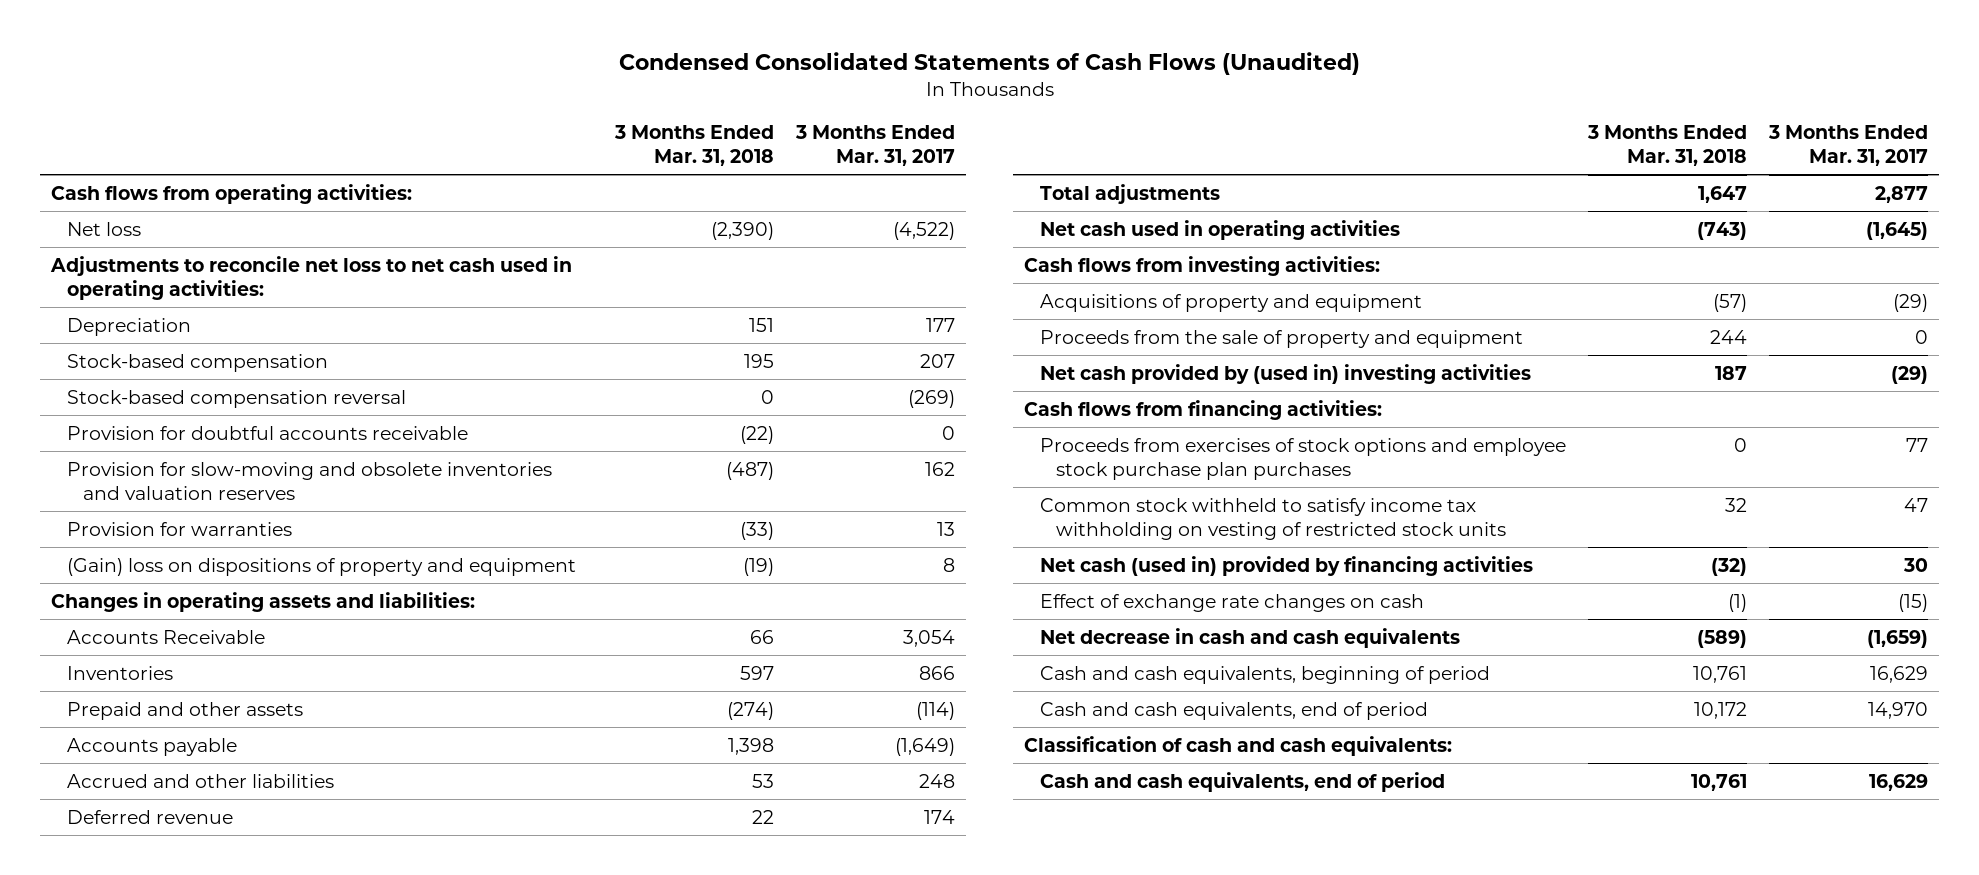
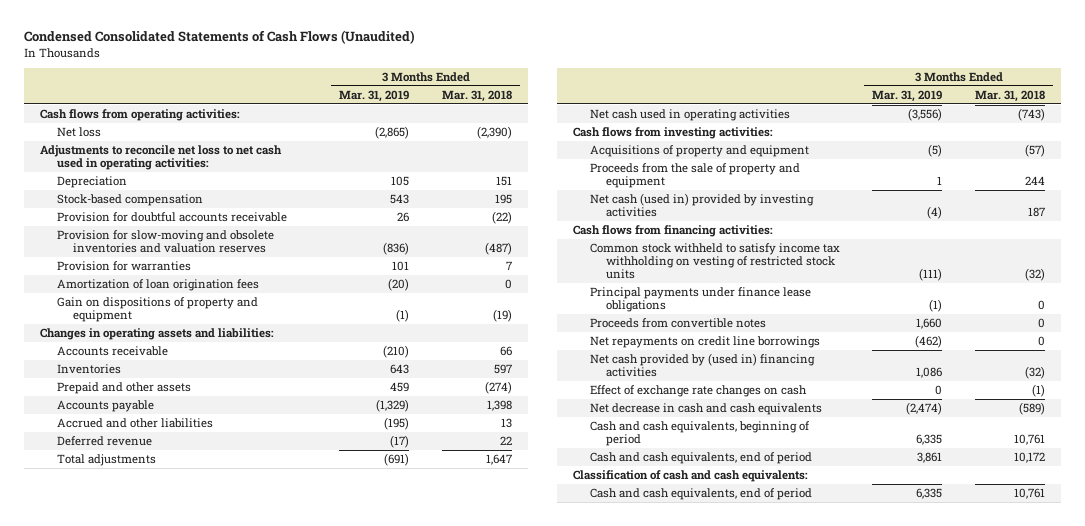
[794,125,955,167] 3 Months Ended Mar. 31, 2017 -> none
none -> [339,89,410,102] Mar. 31, 2019
[67,389,407,408] Stock-based compensation reversal -> none
[739,521,774,540] (33) -> [506,260,513,270] 7
none -> [56,278,259,291] Amortization of loan origination fees
[67,557,577,576] (Gain) loss on dispositions of property and equipment -> [56,296,258,323] Gain on dispositions of property and equipment
[67,629,266,644] Accounts Receivable -> [56,345,168,356] Accounts receivable
[751,773,774,788] 53 -> [501,417,513,428] 13
[1040,363,1532,384] Net cash provided by (used in) investing activities -> [589,192,814,218] Net cash (used in) provided by investing activities
[1040,437,1567,480] Proceeds from exercises of stock options and employee stock purchase plan purchases -> none
[1724,497,1747,512] 32 -> [1024,268,1045,282] (32)
none -> [589,286,811,313] Principal payments under finance lease obligations
none -> [589,317,766,328] Proceeds from convertible notes
none -> [589,335,820,348] Net repayments on credit line borrowings
[1040,555,1534,576] Net cash (used in) provided by financing activities -> [589,352,815,378] Net cash provided by (used in) financing activities

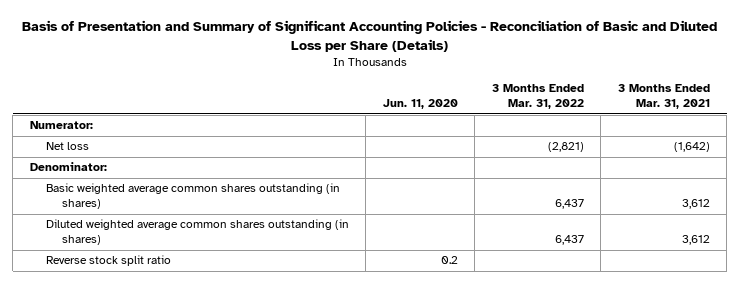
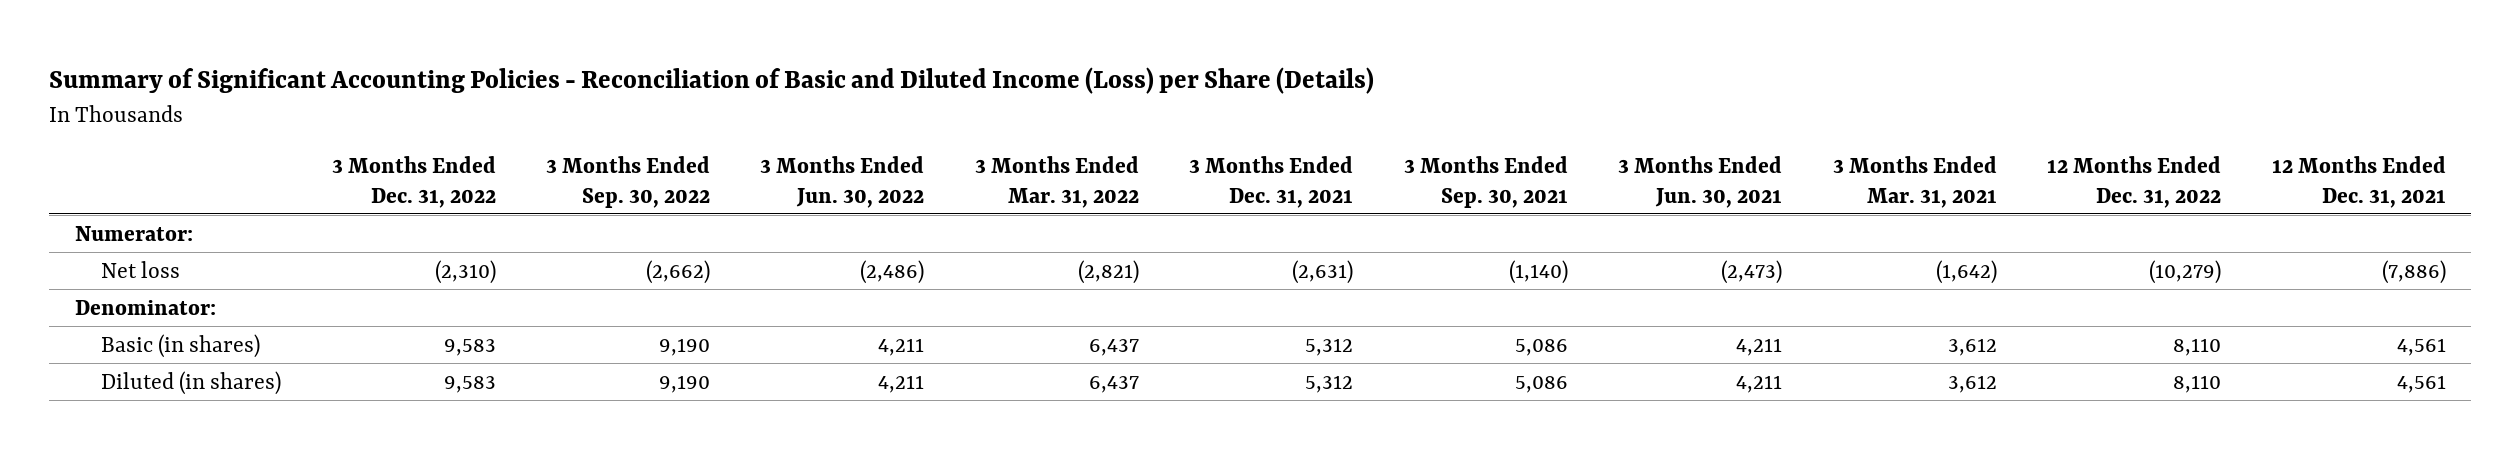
[21,20,717,52] Basis of Presentation and Summary of Significant Accounting Policies - Reconciliation of Basic and Diluted Loss per Share (Details) -> [49,67,1375,95] Summary of Significant Accounting Policies - Reconciliation of Basic and Diluted Income (Loss) per Share (Details)
[382,99,458,110] Jun. 11, 2020 -> none
none -> [331,156,496,208] 3 Months Ended Dec. 31, 2022
none -> [545,156,710,208] 3 Months Ended Sep. 30, 2022
none -> [760,156,925,208] 3 Months Ended Jun. 30, 2022
none -> [1189,156,1354,208] 3 Months Ended Dec. 31, 2021
none -> [1403,156,1568,208] 3 Months Ended Sep. 30, 2021
none -> [1618,156,1783,208] 3 Months Ended Jun. 30, 2021
none -> [2047,156,2222,208] 12 Months Ended Dec. 31, 2022
none -> [2271,156,2446,208] 12 Months Ended Dec. 31, 2021
[45,255,171,267] Reverse stock split ratio -> none
[45,183,340,210] Basic weighted average common shares outstanding (in shares) -> [101,333,261,358] Basic (in shares)
[45,219,349,246] Diluted weighted average common shares outstanding (in shares) -> [101,370,282,395] Diluted (in shares)

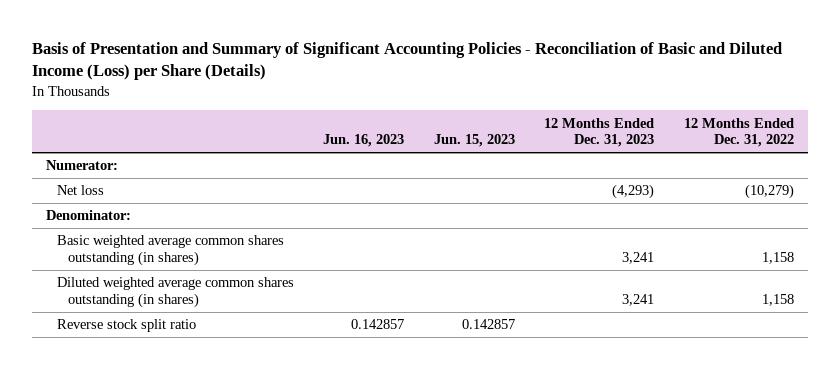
[49,67,1375,95] Summary of Significant Accounting Policies - Reconciliation of Basic and Diluted Income (Loss) per Share (Details) -> [31,41,782,81] Basis of Presentation and Summary of Significant Accounting Policies - Reconciliation of Basic and Diluted Income (Loss) per Share (Details)
[331,156,496,208] 3 Months Ended Dec. 31, 2022 -> none
[545,156,710,208] 3 Months Ended Sep. 30, 2022 -> none
[760,156,925,208] 3 Months Ended Jun. 30, 2022 -> none
[974,156,1139,208] 3 Months Ended Mar. 31, 2022 -> none
[1189,156,1354,208] 3 Months Ended Dec. 31, 2021 -> none
[1403,156,1568,208] 3 Months Ended Sep. 30, 2021 -> none
[1618,156,1783,208] 3 Months Ended Jun. 30, 2021 -> none
[1832,156,1997,208] 3 Months Ended Mar. 31, 2021 -> none
[2271,156,2446,208] 12 Months Ended Dec. 31, 2021 -> none
none -> [323,134,405,148] Jun. 16, 2023
none -> [433,134,515,148] Jun. 15, 2023
none -> [544,117,655,148] 12 Months Ended Dec. 31, 2023
[101,333,261,358] Basic (in shares) -> [57,235,285,267] Basic weighted average common shares outstanding (in shares)
[2173,337,2222,356] 8,110 -> [761,252,794,265] 1,158
[101,370,282,395] Diluted (in shares) -> [57,277,295,309] Diluted weighted average common shares outstanding (in shares)
[2173,374,2222,393] 8,110 -> [761,294,794,307] 1,158
none -> [57,319,197,333] Reverse stock split ratio

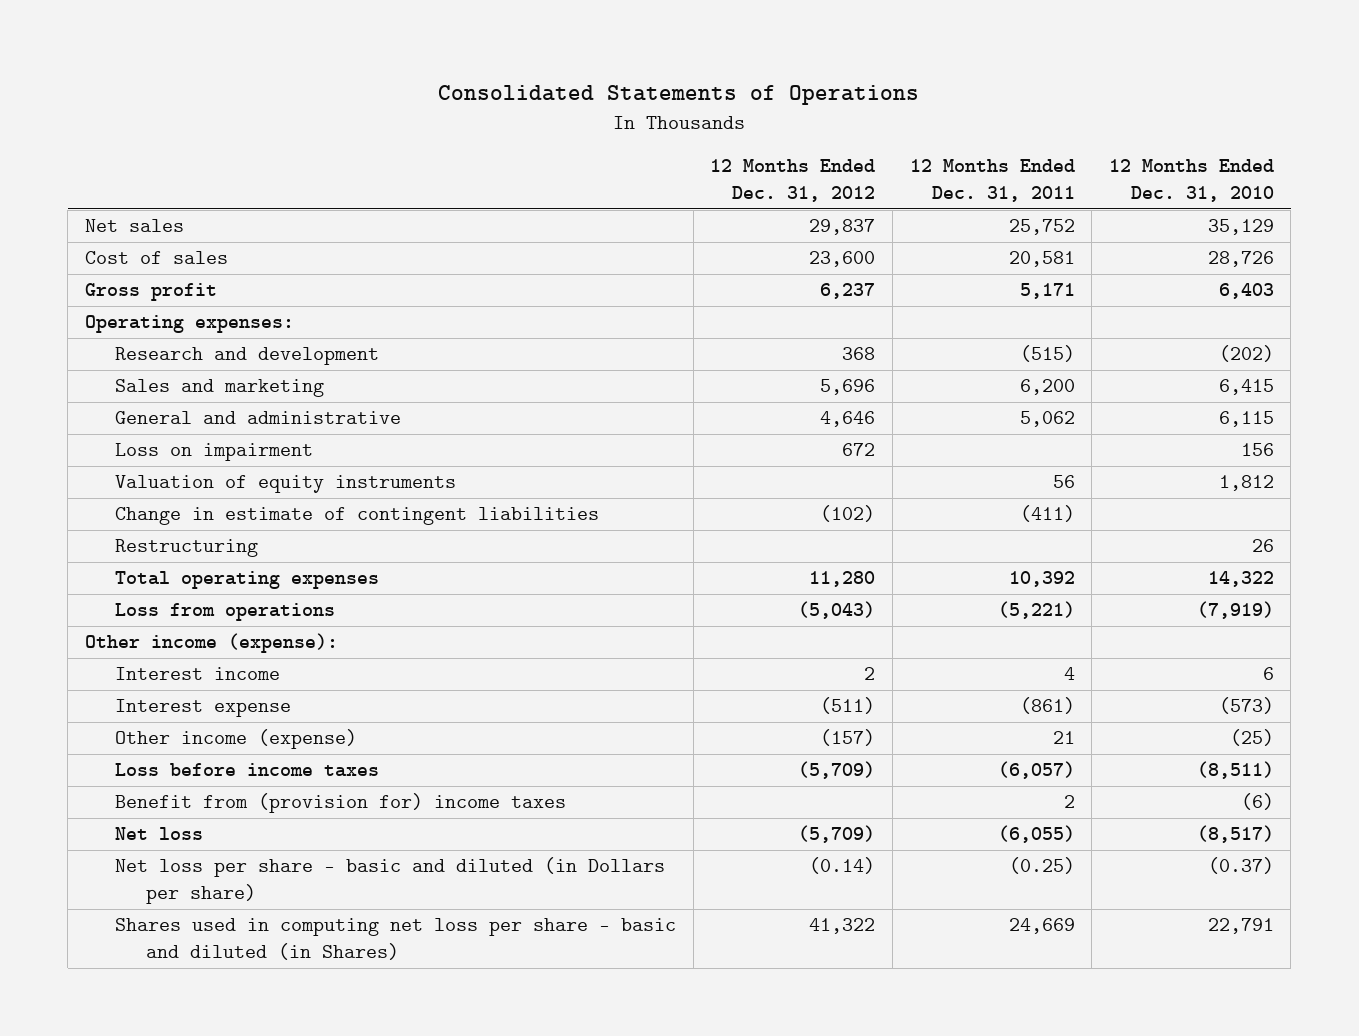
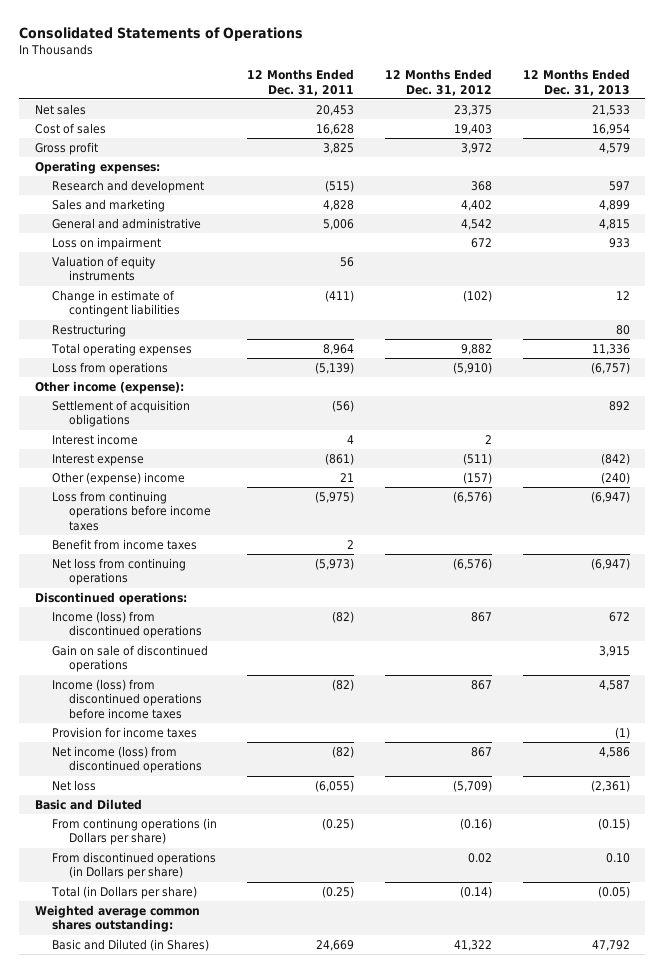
[1108,159,1274,202] 12 Months Ended Dec. 31, 2010 -> none
none -> [522,69,630,96] 12 Months Ended Dec. 31, 2013
[809,219,876,236] 29,837 -> [454,104,493,116] 23,375
[1008,219,1075,236] 25,752 -> [316,104,355,116] 20,453
[809,251,876,268] 23,600 -> [454,123,493,135] 19,403
[1008,251,1075,268] 20,581 -> [316,123,355,135] 16,628
[820,283,876,300] 6,237 -> [461,142,493,154] 3,972
[1019,283,1075,300] 5,171 -> [323,142,355,154] 3,825
[820,379,876,396] 5,696 -> [461,199,493,211] 4,402
[1019,379,1075,396] 6,200 -> [323,199,355,211] 4,828
[820,411,876,428] 4,646 -> [461,218,493,230] 4,542
[1019,411,1075,428] 5,062 -> [323,218,355,230] 5,006
[809,571,876,588] 11,280 -> [461,343,493,355] 9,882
[1008,571,1075,588] 10,392 -> [323,343,355,355] 8,964
[798,601,876,620] (5,043) -> [453,361,493,374] (5,910)
[997,601,1075,620] (5,221) -> [315,361,355,374] (5,139)
none -> [51,399,190,428] Settlement of acquisition obligations
[115,729,358,750] Other income (expense) -> [51,471,185,485] Other (expense) income
[115,763,380,778] Loss before income taxes -> [51,490,211,532] Loss from continuing operations before income taxes
[798,761,876,780] (5,709) -> [453,490,493,503] (6,576)
[997,761,1075,780] (6,057) -> [315,490,355,503] (5,975)
[115,793,567,814] Benefit from (provision for) income taxes -> [51,538,197,550] Benefit from income taxes
none -> [51,557,186,586] Net loss from continuing operations
none -> [34,591,187,605] Discontinued operations:
none -> [51,610,202,639] Income (loss) from discontinued operations
none -> [51,644,208,673] Gain on sale of discontinued operations
none -> [51,678,202,720] Income (loss) from discontinued operations before income taxes
none -> [51,726,197,738] Provision for income taxes
none -> [51,745,202,774] Net income (loss) from discontinued operations
none -> [34,798,142,810] Basic and Diluted
none -> [51,817,217,846] From continung operations (in Dollars per share)
none -> [51,851,216,880] From discontinued operations (in Dollars per share)
[115,857,666,905] Net loss per share - basic and diluted (in Dollars per share) -> [50,885,197,899] Total (in Dollars per share)
none -> [34,904,200,933] Weighted average common shares outstanding:
[115,918,677,961] Shares used in computing net loss per share - basic and diluted (in Shares) -> [51,938,209,951] Basic and Diluted (in Shares)

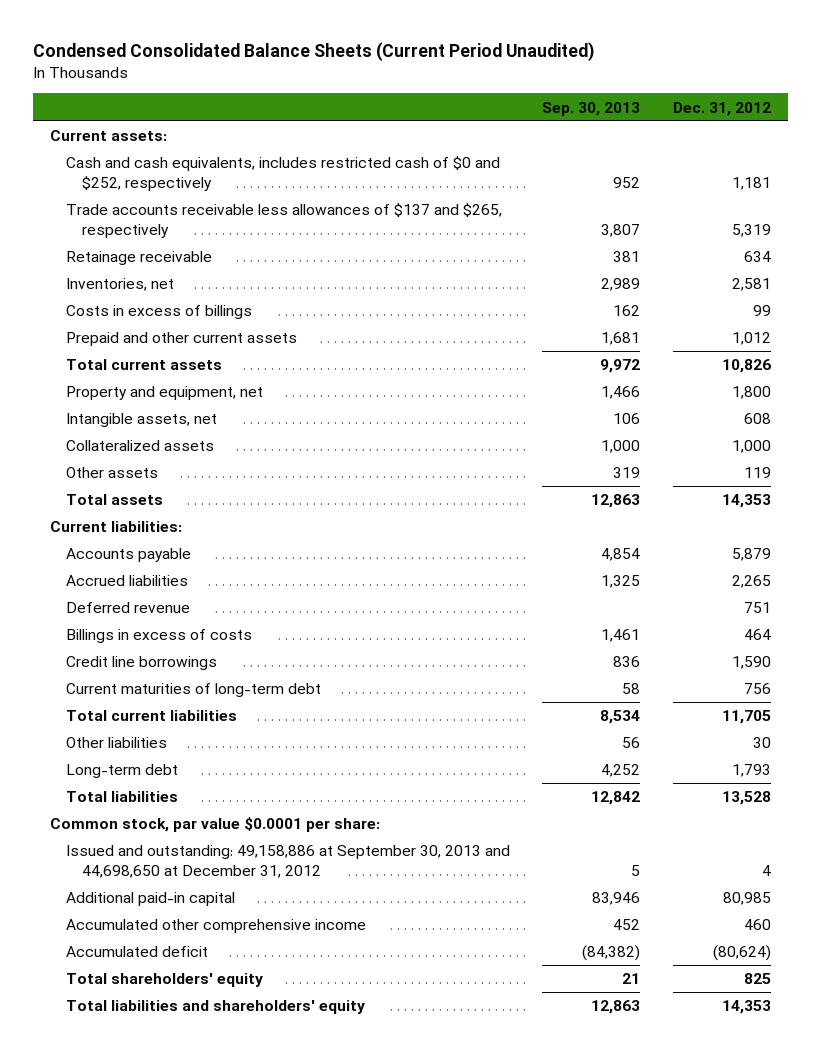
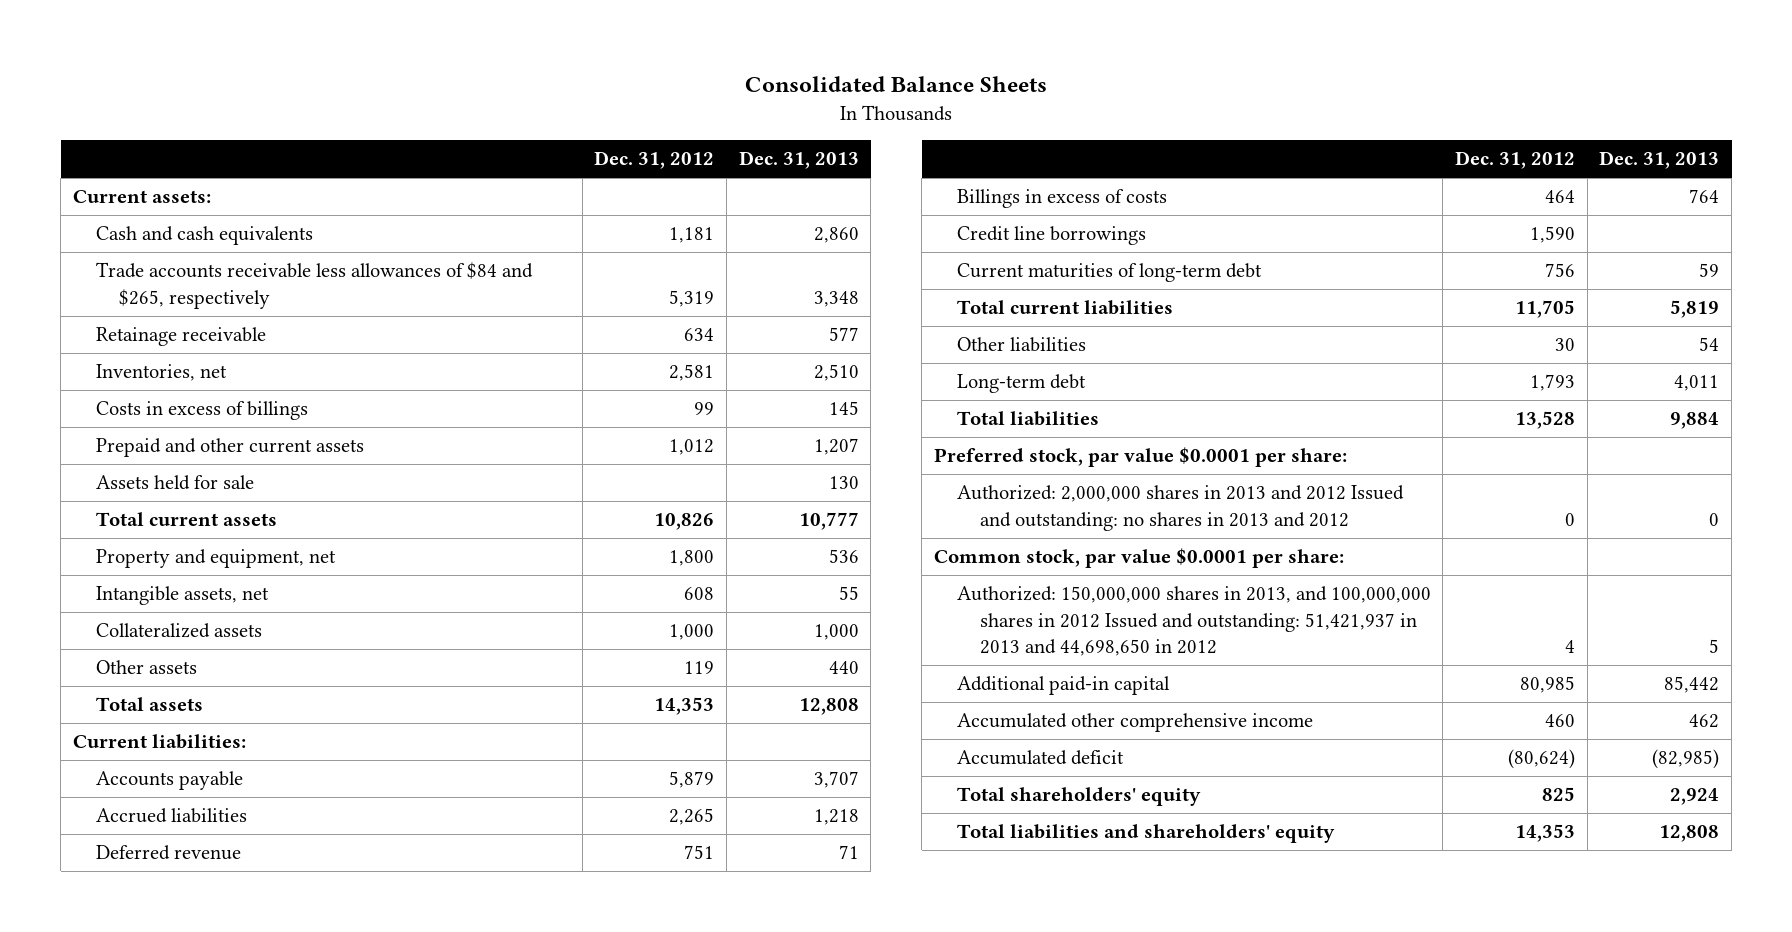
[33,42,596,62] Condensed Consolidated Balance Sheets (Current Period Unaudited) -> [745,76,1048,93] Consolidated Balance Sheets
[542,101,641,116] Sep. 30, 2013 -> none
none -> [738,151,859,170] Dec. 31, 2013
[65,156,500,191] Cash and cash equivalents, includes restricted cash of $0 and $252, respectively -> [95,226,313,246] Cash and cash equivalents
[65,203,502,238] Trade accounts receivable less allowances of $137 and $265, respectively -> [95,262,533,309] Trade accounts receivable less allowances of $84 and $265, respectively
none -> [95,475,254,491] Assets held for sale
none -> [933,447,1347,468] Preferred stock, par value $0.0001 per share:
none -> [956,485,1404,531] Authorized: 2,000,000 shares in 2013 and 2012 Issued and outstanding: no shares in 2013 and 2012
[65,845,510,878] Issued and outstanding: 49,158,886 at September 30, 2013 and 44,698,650 at December 31, 2012 -> [956,586,1431,656] Authorized: 150,000,000 shares in 2013, and 100,000,000 shares in 2012 Issued and outstanding: 51,421,937 in 2013 and 44,698,650 in 2012

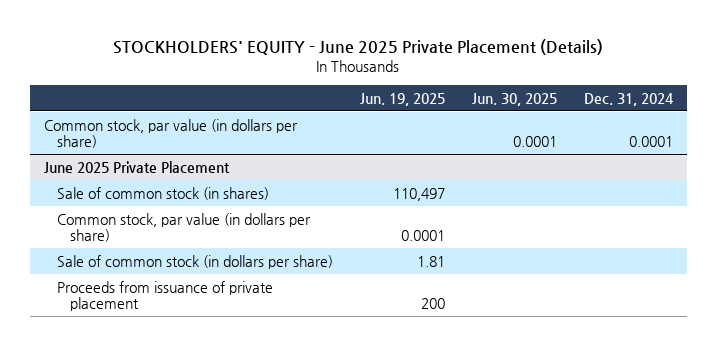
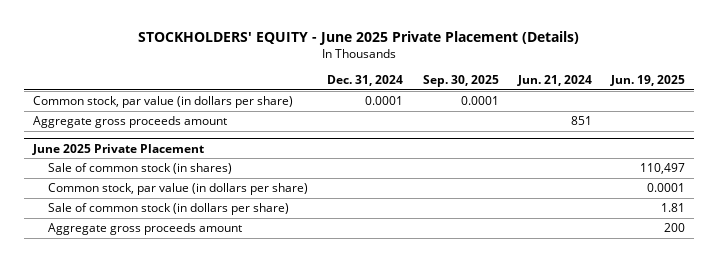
[472,92,558,106] Jun. 30, 2025 -> none
none -> [422,75,499,88] Sep. 30, 2025
none -> [516,75,592,87] Jun. 21, 2024
none -> [33,116,228,129] Aggregate gross proceeds amount
[56,280,273,312] Proceeds from issuance of private placement -> [48,223,243,236] Aggregate gross proceeds amount

